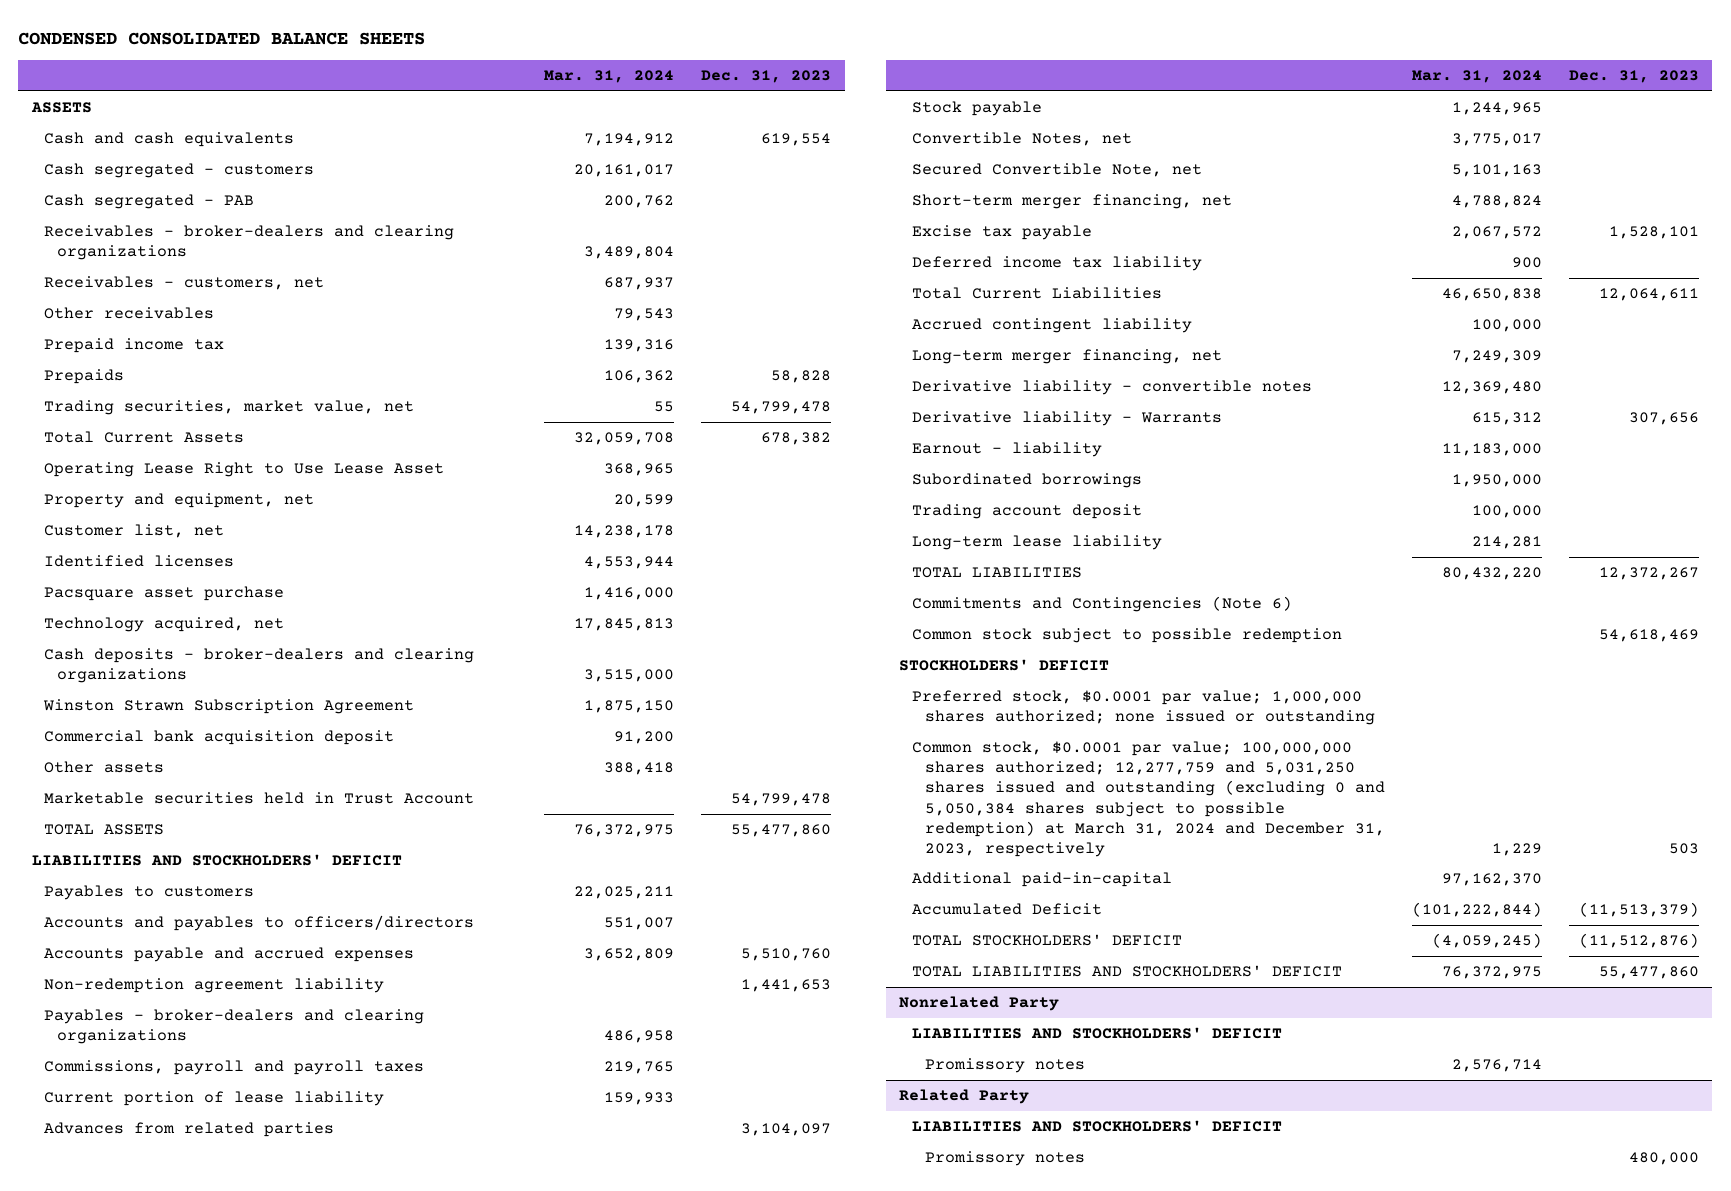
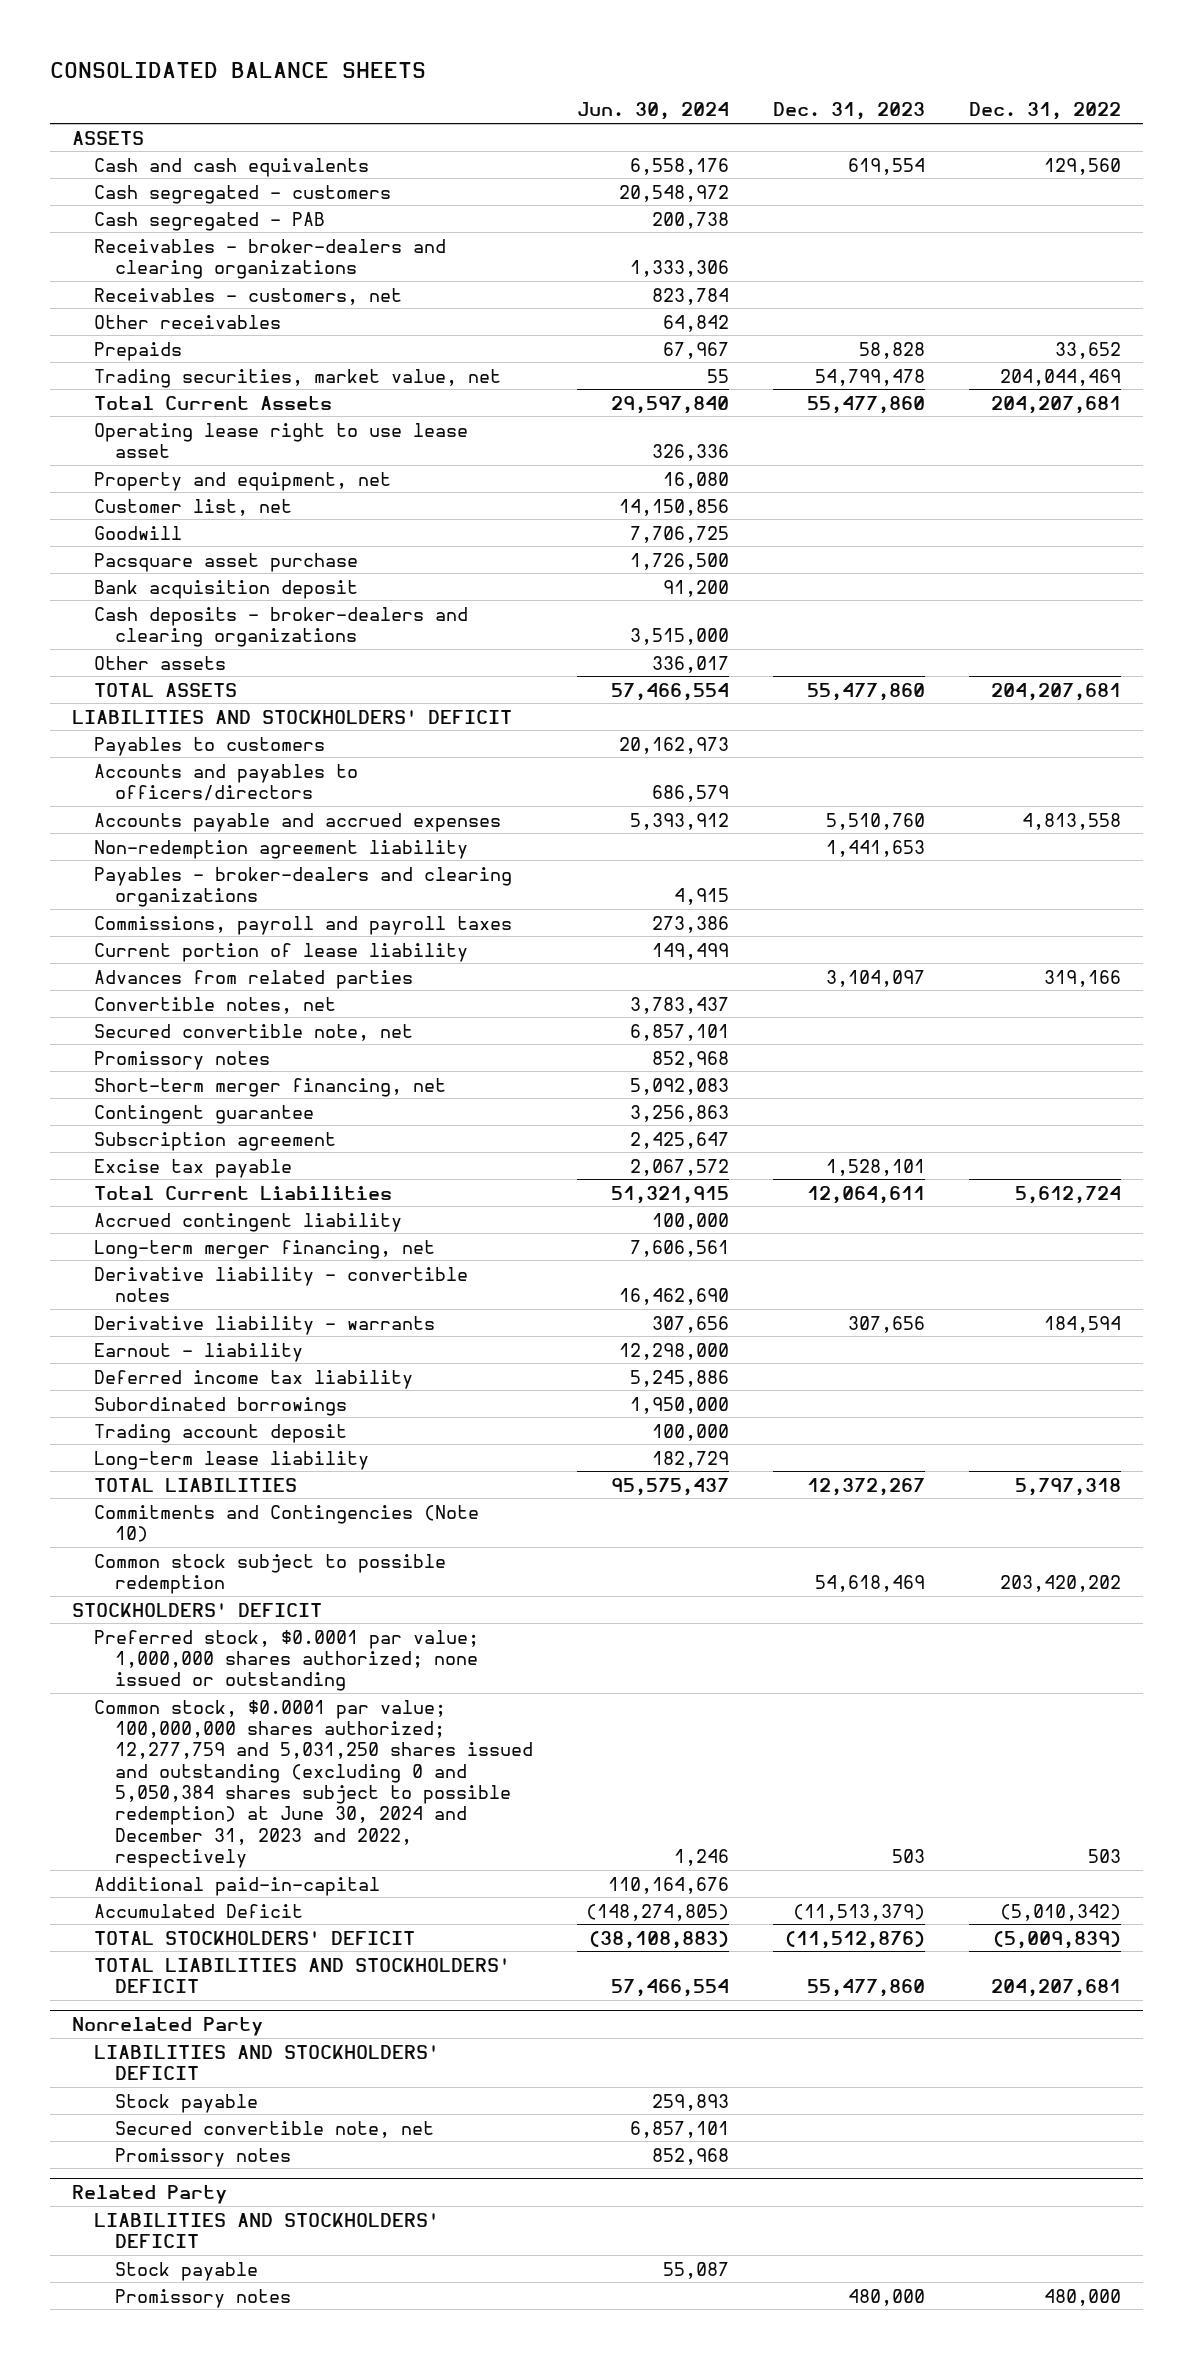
[18,31,426,45] CONDENSED CONSOLIDATED BALANCE SHEETS -> [50,62,427,79] CONSOLIDATED BALANCE SHEETS
[544,70,675,84] Mar. 31, 2024 -> none
none -> [577,102,730,121] Jun. 30, 2024
none -> [968,102,1121,121] Dec. 31, 2022
[44,338,225,354] Prepaid income tax -> none
[761,432,832,446] 678,382 -> [807,395,926,414] 55,477,860
[44,462,445,478] Operating Lease Right to Use Lease Asset -> [93,422,468,458] Operating lease right to use lease asset
[44,555,235,568] Identified licenses -> none
none -> [93,525,182,540] Goodwill
[44,617,285,633] Technology acquired, net -> none
none -> [93,579,358,599] Bank acquisition deposit
[43,699,415,715] Winston Strawn Subscription Agreement -> none
[44,730,395,746] Commercial bank acquisition deposit -> none
[44,792,475,805] Marketable securities held in Trust Account -> none
[912,101,1043,117] Stock payable -> none
[912,132,1133,147] Convertible Notes, net -> [93,996,336,1014] Convertible notes, net
[912,163,1203,178] Secured Convertible Note, net -> [93,1023,413,1041] Secured convertible note, net
none -> [93,1050,270,1070] Promissory notes
none -> [93,1104,314,1124] Contingent guarantee
none -> [93,1131,336,1151] Subscription agreement
[912,411,1223,427] Derivative liability - Warrants -> [93,1315,435,1335] Derivative liability - warrants
[912,256,1203,272] Deferred income tax liability -> [93,1369,413,1389] Deferred income tax liability
[912,596,1293,613] Commitments and Contingencies (Note 6) -> [93,1504,479,1542] Commitments and Contingencies (Note 10)
[912,741,1386,857] Common stock, $0.0001 par value; 100,000,000 shares authorized; 12,277,759 and 5,031,250 shares issued and outstanding (excluding 0 and 5,050,384 shares subject to possible redemption) at March 31, 2024 and December 31, 2023, respectively -> [93,1699,534,1869] Common stock, $0.0001 par value; 100,000,000 shares authorized; 12,277,759 and 5,031,250 shares issued and outstanding (excluding 0 and 5,050,384 shares subject to possible redemption) at June 30, 2024 and December 31, 2023 and 2022, respectively
none -> [115,2093,259,2113] Stock payable
none -> [115,2120,435,2138] Secured convertible note, net
none -> [115,2261,259,2281] Stock payable

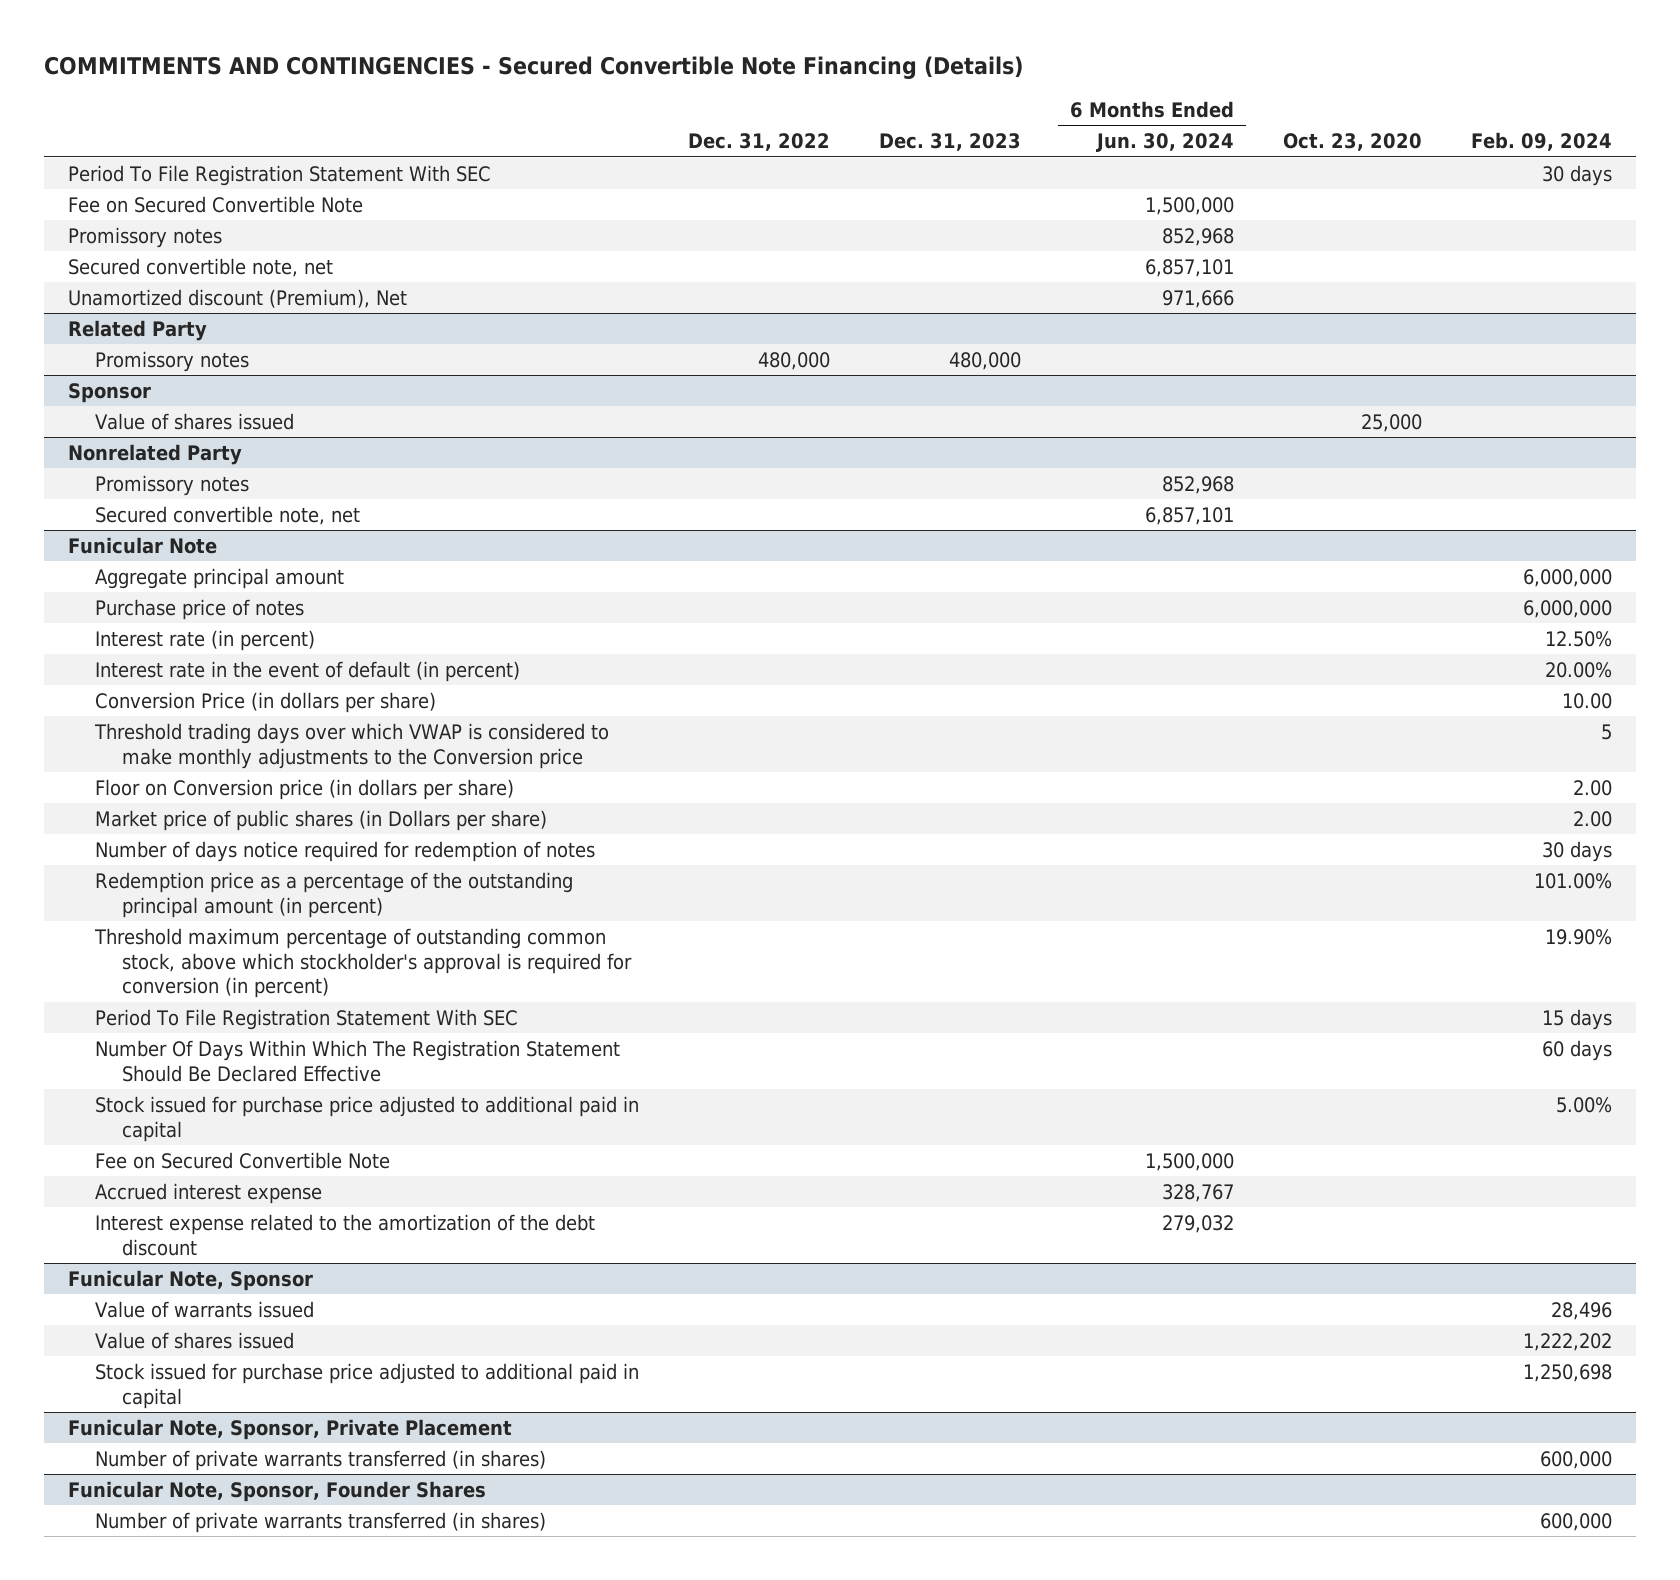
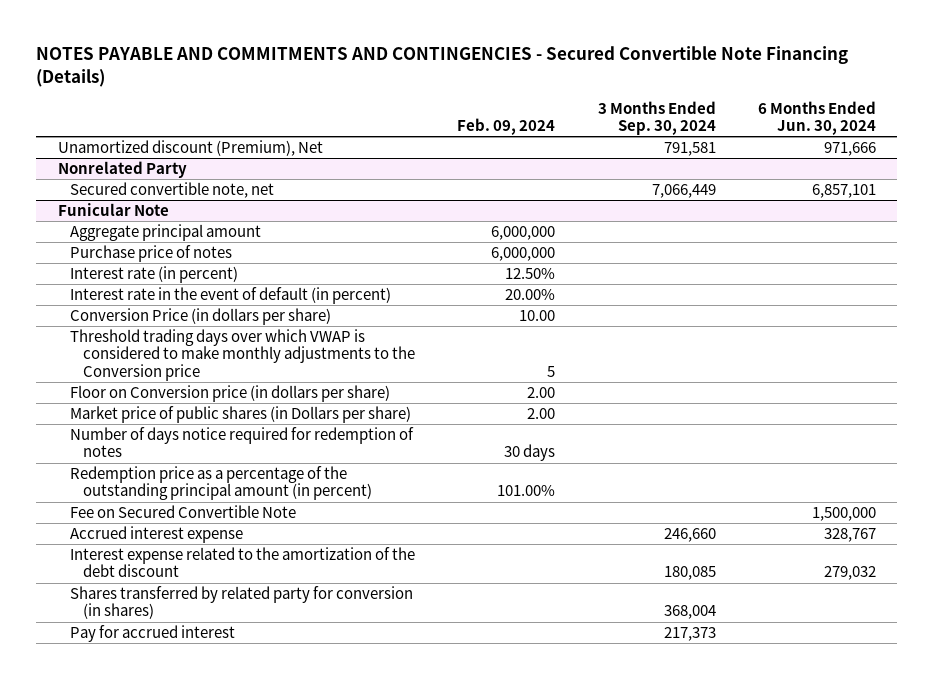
[43,56,1023,80] COMMITMENTS AND CONTINGENCIES - Secured Convertible Note Financing (Details) -> [36,45,849,87] NOTES PAYABLE AND COMMITMENTS AND CONTINGENCIES - Secured Convertible Note Financing (Details)
[688,133,831,152] Dec. 31, 2022 -> none
[879,133,1022,152] Dec. 31, 2023 -> none
[1282,133,1422,152] Oct. 23, 2020 -> none
none -> [597,100,716,136] 3 Months Ended Sep. 30, 2024
[68,164,492,186] Period To File Registration Statement With SEC -> none
[68,195,364,213] Fee on Secured Convertible Note -> none
[68,226,223,248] Promissory notes -> none
[68,257,334,277] Secured convertible note, net -> none
[68,319,208,341] Related Party -> none
[95,350,250,372] Promissory notes -> none
[68,382,152,403] Sponsor -> none
[95,412,295,430] Value of shares issued -> none
[95,474,250,496] Promissory notes -> none
[94,927,632,999] Threshold maximum percentage of outstanding common stock, above which stockholder's approval is required for conversion (in percent) -> none
[95,1008,519,1030] Period To File Registration Statement With SEC -> none
[95,1039,621,1082] Number Of Days Within Which The Registration Statement Should Be Declared Effective -> none
[95,1095,640,1142] Stock issued for purchase price adjusted to additional paid in capital -> none
[68,1269,314,1291] Funicular Note, Sponsor -> none
[95,1300,315,1318] Value of warrants issued -> none
[95,1331,295,1349] Value of shares issued -> none
[95,1362,640,1409] Stock issued for purchase price adjusted to additional paid in capital -> none
[68,1418,513,1440] Funicular Note, Sponsor, Private Placement -> none
[95,1449,547,1471] Number of private warrants transferred (in shares) -> none
[68,1480,487,1502] Funicular Note, Sponsor, Founder Shares -> none
[95,1511,547,1533] Number of private warrants transferred (in shares) -> none
none -> [70,586,414,620] Shares transferred by related party for conversion (in shares)
none -> [70,625,236,643] Pay for accrued interest

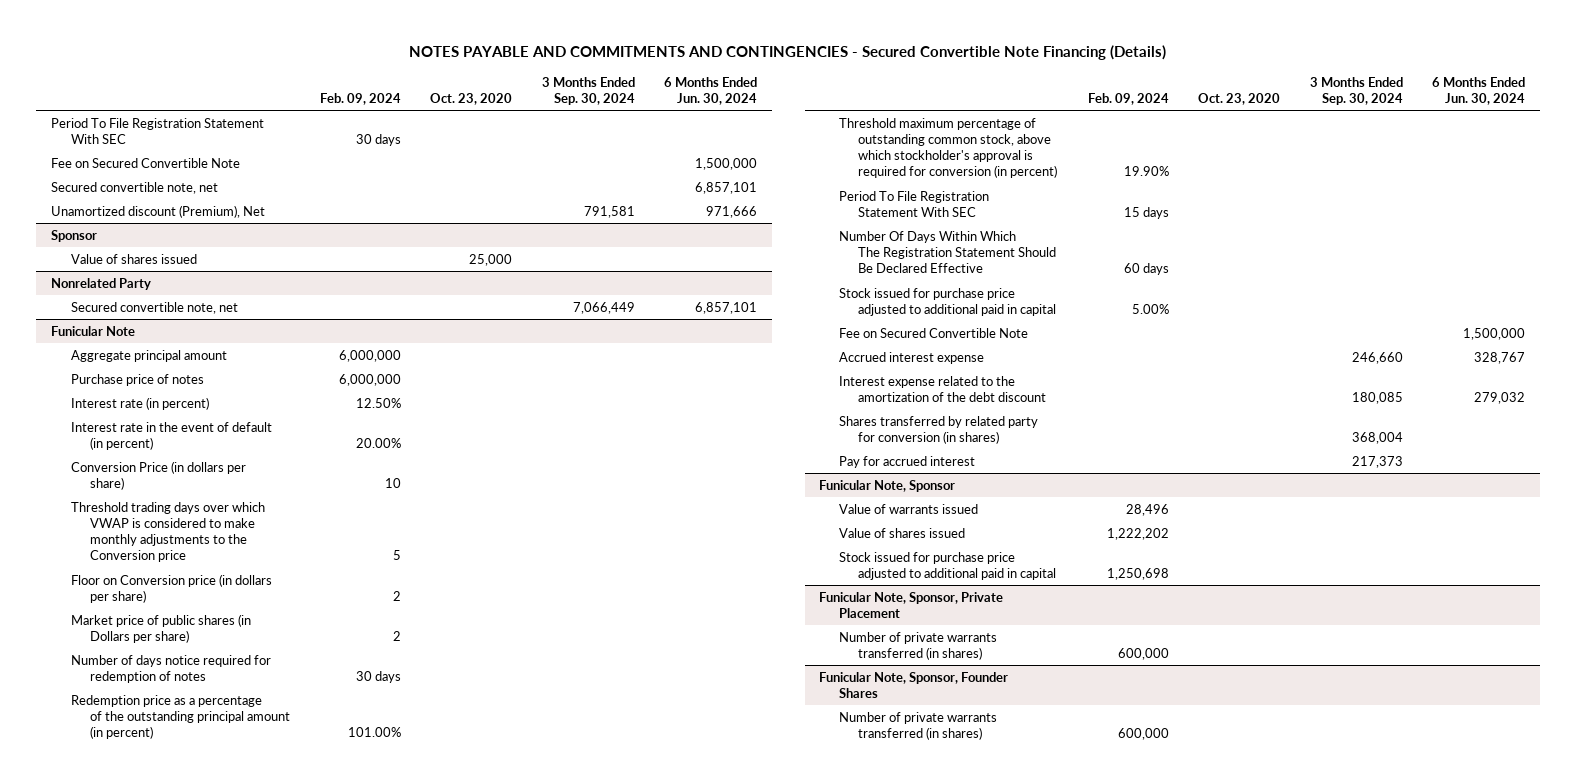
none -> [430,92,513,105] Oct. 23, 2020
none -> [51,117,265,145] Period To File Registration Statement With SEC
none -> [51,157,241,168] Fee on Secured Convertible Note
none -> [51,181,219,194] Secured convertible note, net
none -> [51,229,98,242] Sponsor
none -> [70,253,197,264] Value of shares issued
[519,310,556,322] 10.00 -> [384,478,401,489] 10
[527,387,556,399] 2.00 -> [392,591,401,602] 2
[527,408,556,420] 2.00 -> [392,631,401,642] 2
none -> [838,117,1058,179] Threshold maximum percentage of outstanding common stock, above which stockholder's approval is required for conversion (in percent)
none -> [838,190,989,218] Period To File Registration Statement With SEC
none -> [838,230,1057,274] Number Of Days Within Which The Registration Statement Should Be Declared Effective
none -> [838,287,1057,317] Stock issued for purchase price adjusted to additional paid in capital
none -> [819,479,956,492] Funicular Note, Sponsor
none -> [838,503,978,514] Value of warrants issued
none -> [838,527,965,538] Value of shares issued
none -> [838,551,1057,581] Stock issued for purchase price adjusted to additional paid in capital
none -> [819,591,1004,619] Funicular Note, Sponsor, Private Placement
none -> [838,631,997,661] Number of private warrants transferred (in shares)
none -> [819,671,1009,699] Funicular Note, Sponsor, Founder Shares
none -> [838,711,997,741] Number of private warrants transferred (in shares)

